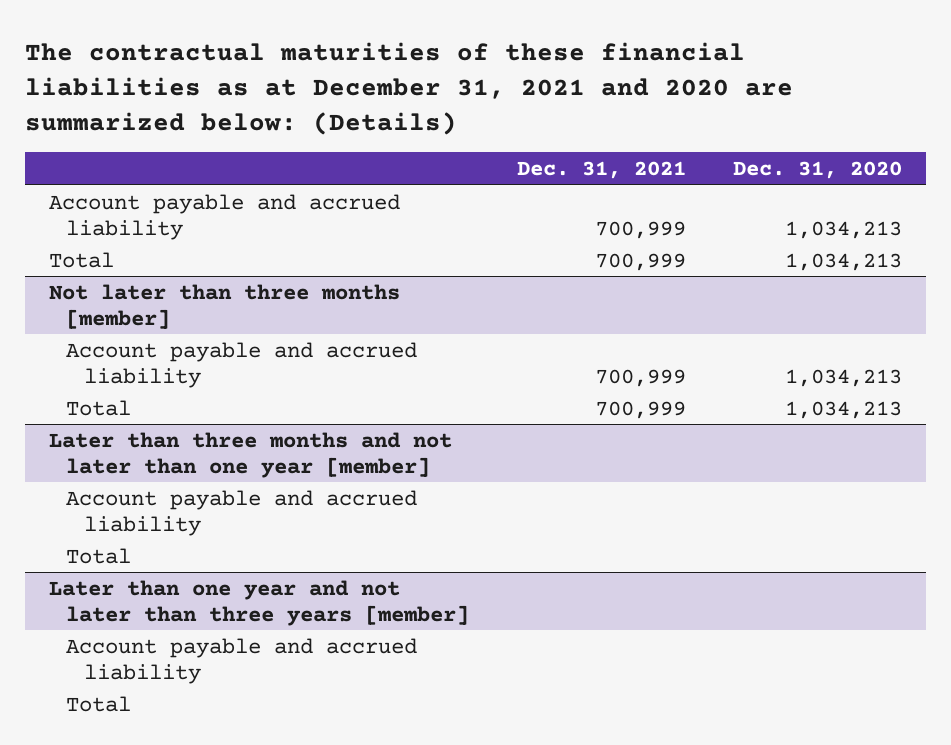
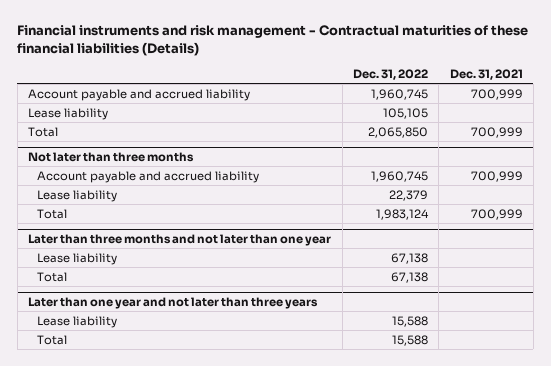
[24,41,793,135] The contractual maturities of these financial liabilities as at December 31, 2021 and 2020 are summarized below: (Details) -> [17,25,529,57] Financial instruments and risk management - Contractual maturities of these financial liabilities (Details)
[733,161,903,180] Dec. 31, 2020 -> none
none -> [352,69,428,81] Dec. 31, 2022
none -> [28,107,109,120] Lease liability
[48,283,400,329] Not later than three months [member] -> [28,152,195,163] Not later than three months
none -> [37,189,118,202] Lease liability
[66,489,418,536] Account payable and accrued liability -> none
[48,431,452,478] Later than three months and not later than one year [member] -> [28,234,332,247] Later than three months and not later than one year
none -> [37,252,118,265] Lease liability
[66,637,418,684] Account payable and accrued liability -> none
[48,579,470,626] Later than one year and not later than three years [member] -> [28,297,319,310] Later than one year and not later than three years
none -> [37,315,118,328] Lease liability

